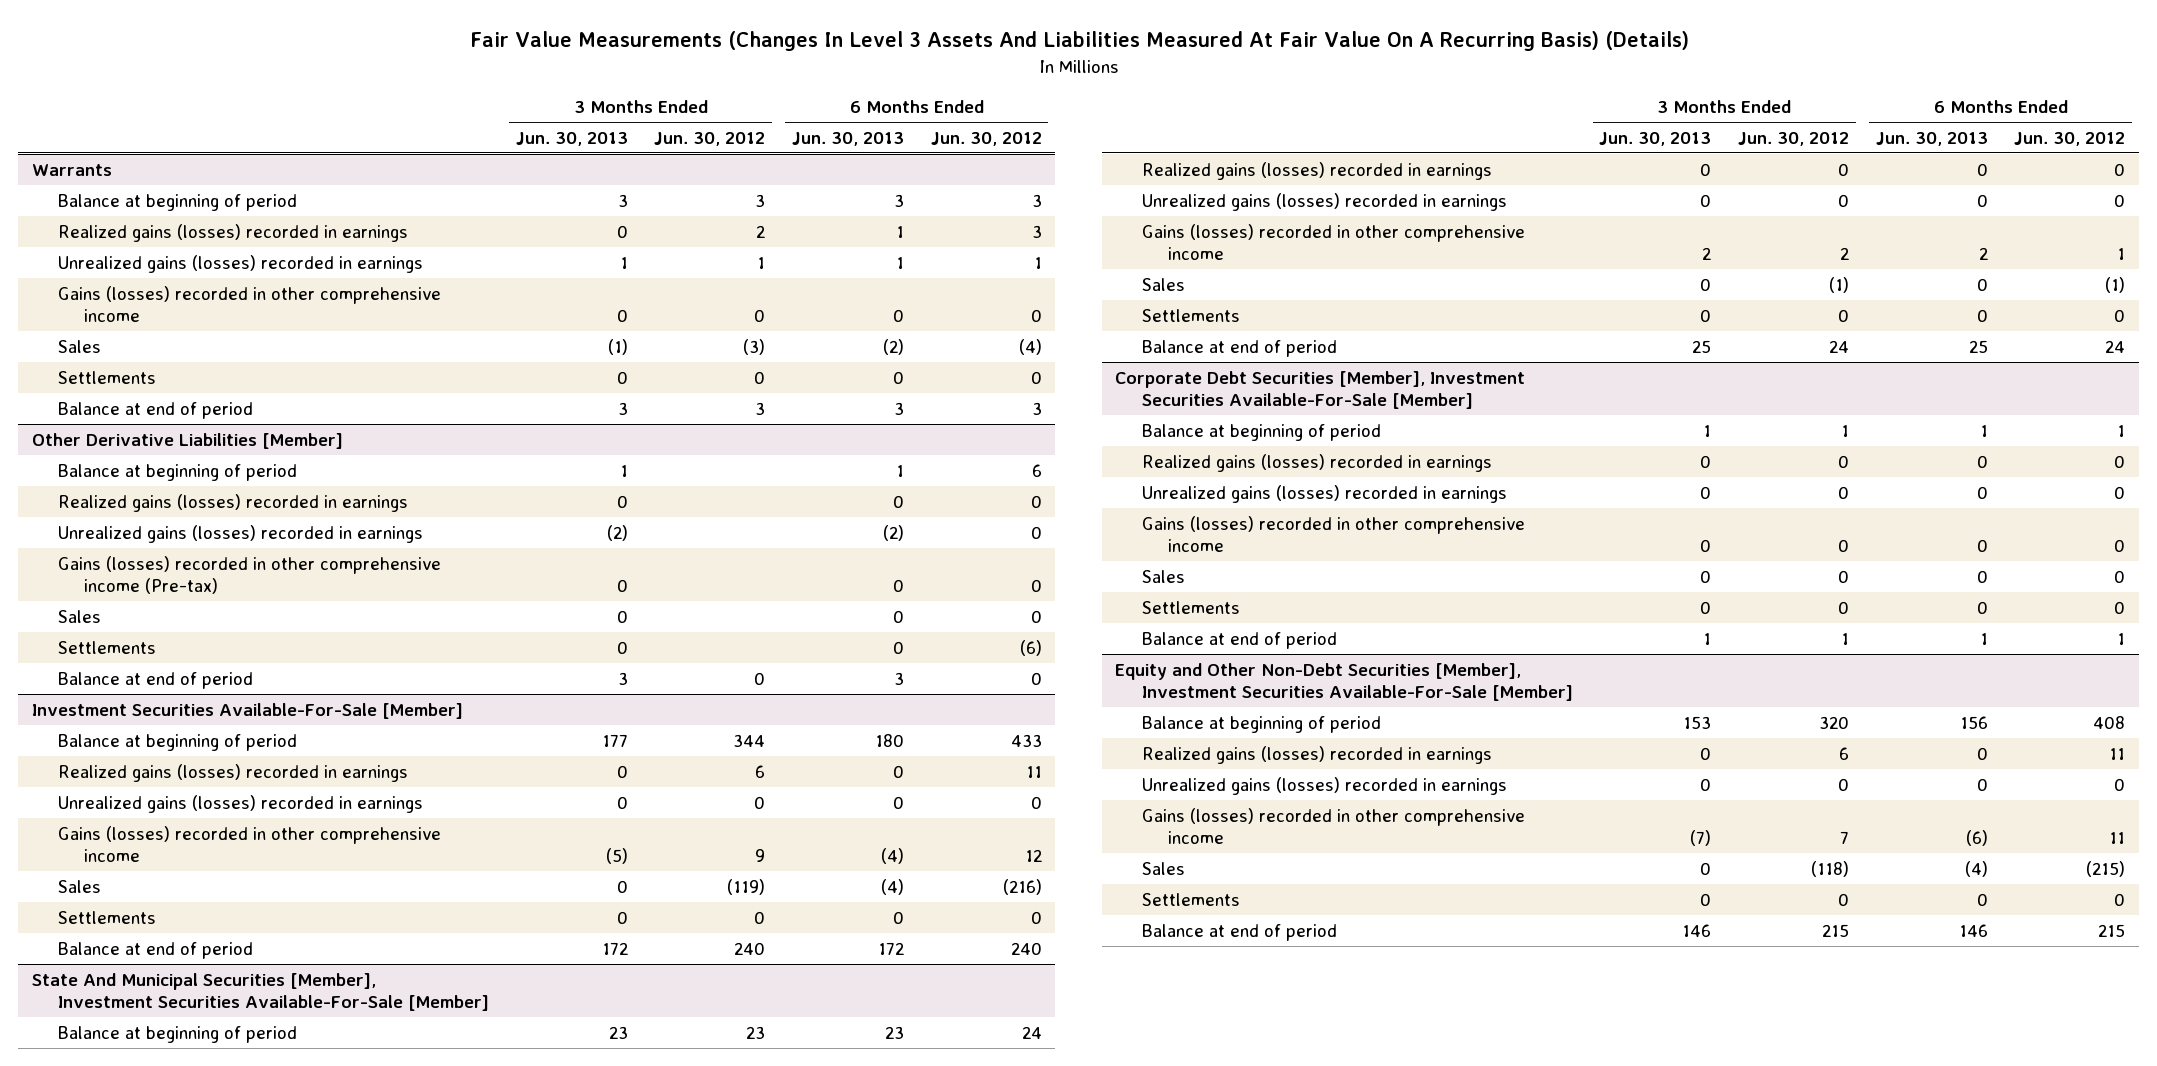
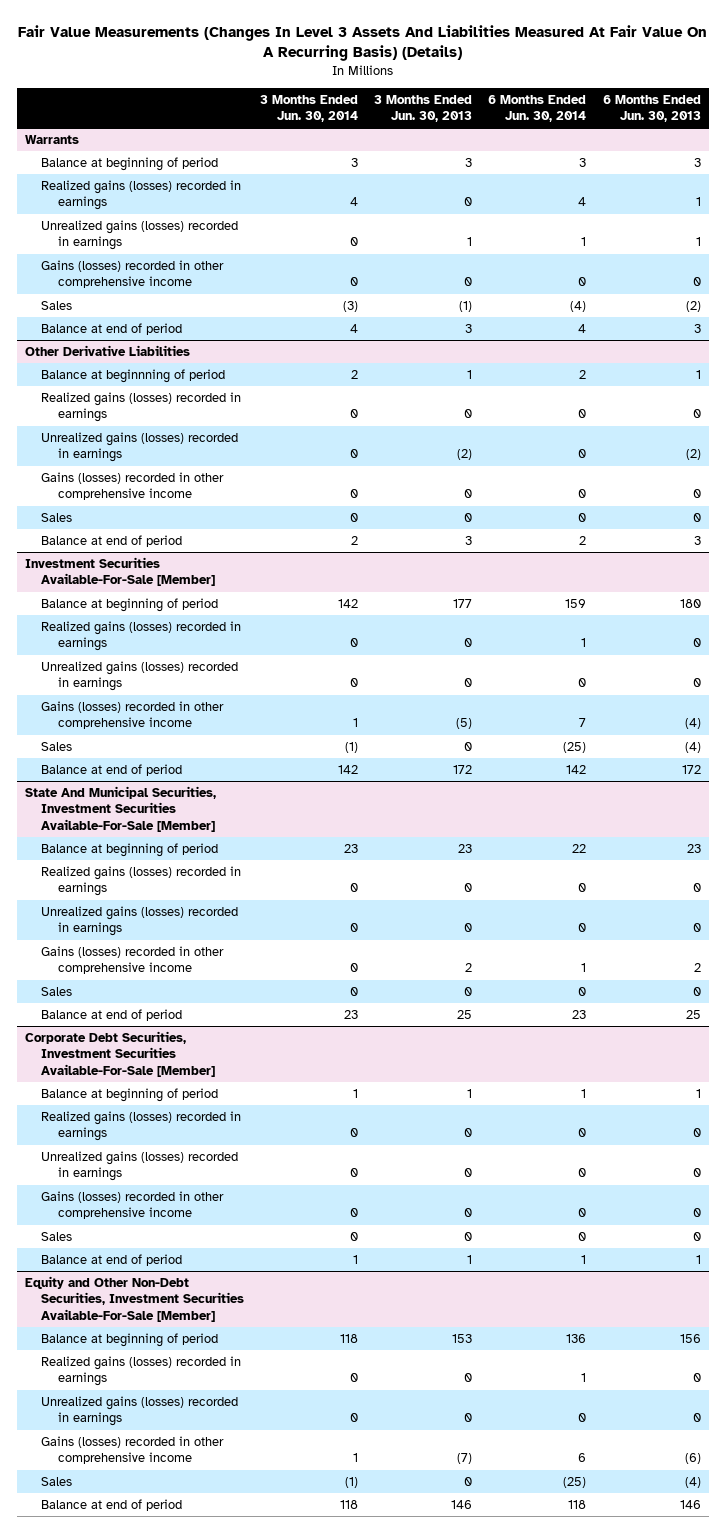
[654,131,766,146] Jun. 30, 2012 -> none
[930,131,1042,146] Jun. 30, 2012 -> none
none -> [260,94,359,122] 3 Months Ended Jun. 30, 2014
none -> [488,94,587,122] 6 Months Ended Jun. 30, 2014
[57,370,156,384] Settlements -> none
[31,432,343,449] Other Derivative Liabilities [Member] -> [24,345,190,357] Other Derivative Liabilities
[57,463,297,481] Balance at beginning of period -> [41,369,226,384] Balance at beginnning of period
[57,555,441,594] Gains (losses) recorded in other comprehensive income (Pre-tax) -> [41,472,225,501] Gains (losses) recorded in other comprehensive income
[57,640,156,654] Settlements -> none
[57,910,156,924] Settlements -> none
[31,972,489,1011] State And Municipal Securities [Member], Investment Securities Available-For-Sale [Member] -> [24,786,216,832] State And Municipal Securities, Investment Securities Available-For-Sale [Member]
[1141,308,1240,322] Settlements -> none
[1115,370,1526,409] Corporate Debt Securities [Member], Investment Securities Available-For-Sale [Member] -> [24,1031,216,1077] Corporate Debt Securities, Investment Securities Available-For-Sale [Member]
[1141,600,1240,614] Settlements -> none
[1115,662,1573,701] Equity and Other Non-Debt Securities [Member], Investment Securities Available-For-Sale [Member] -> [24,1276,245,1322] Equity and Other Non-Debt Securities, Investment Securities Available-For-Sale [Member]
[1141,892,1240,906] Settlements -> none

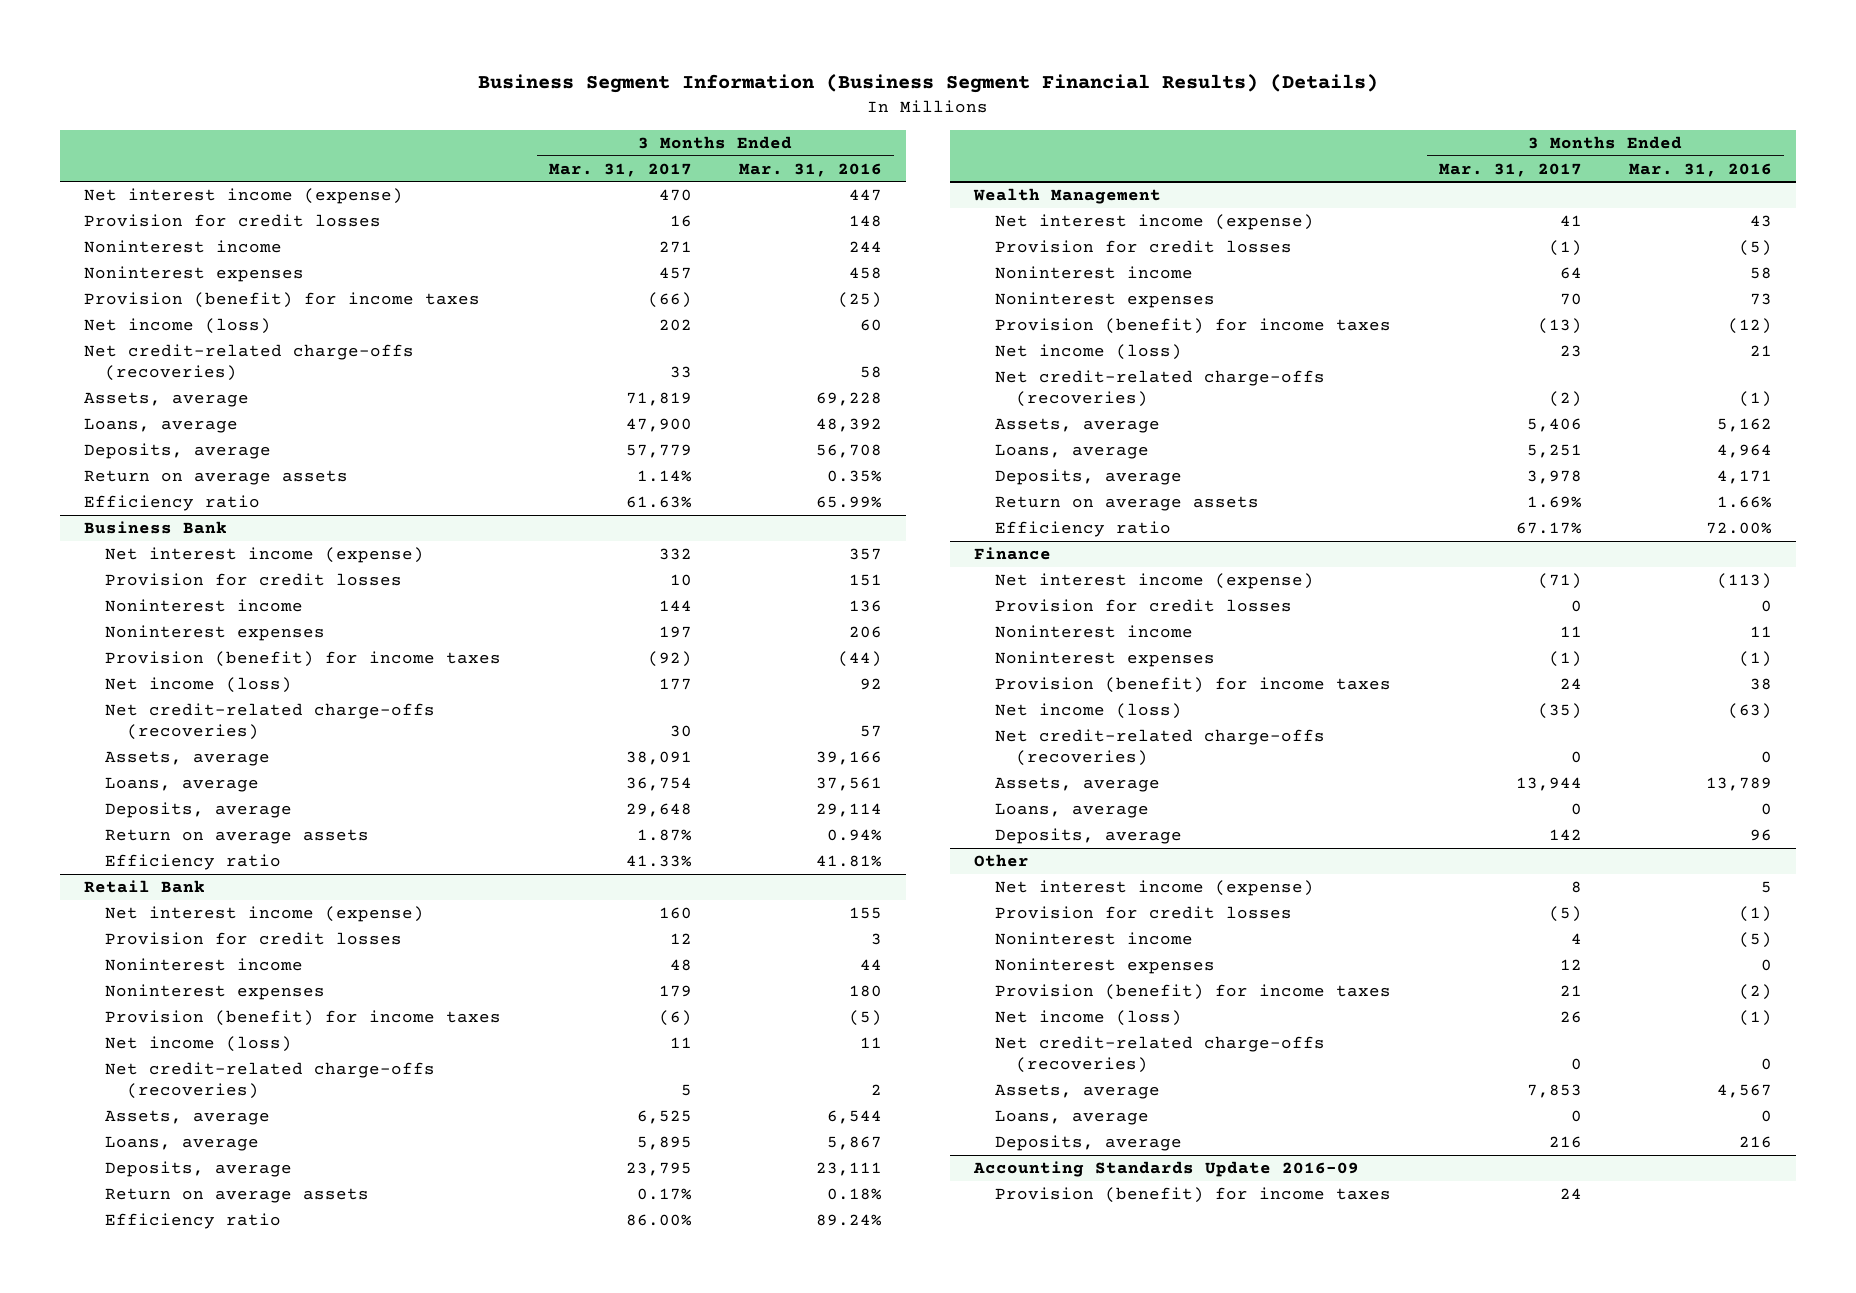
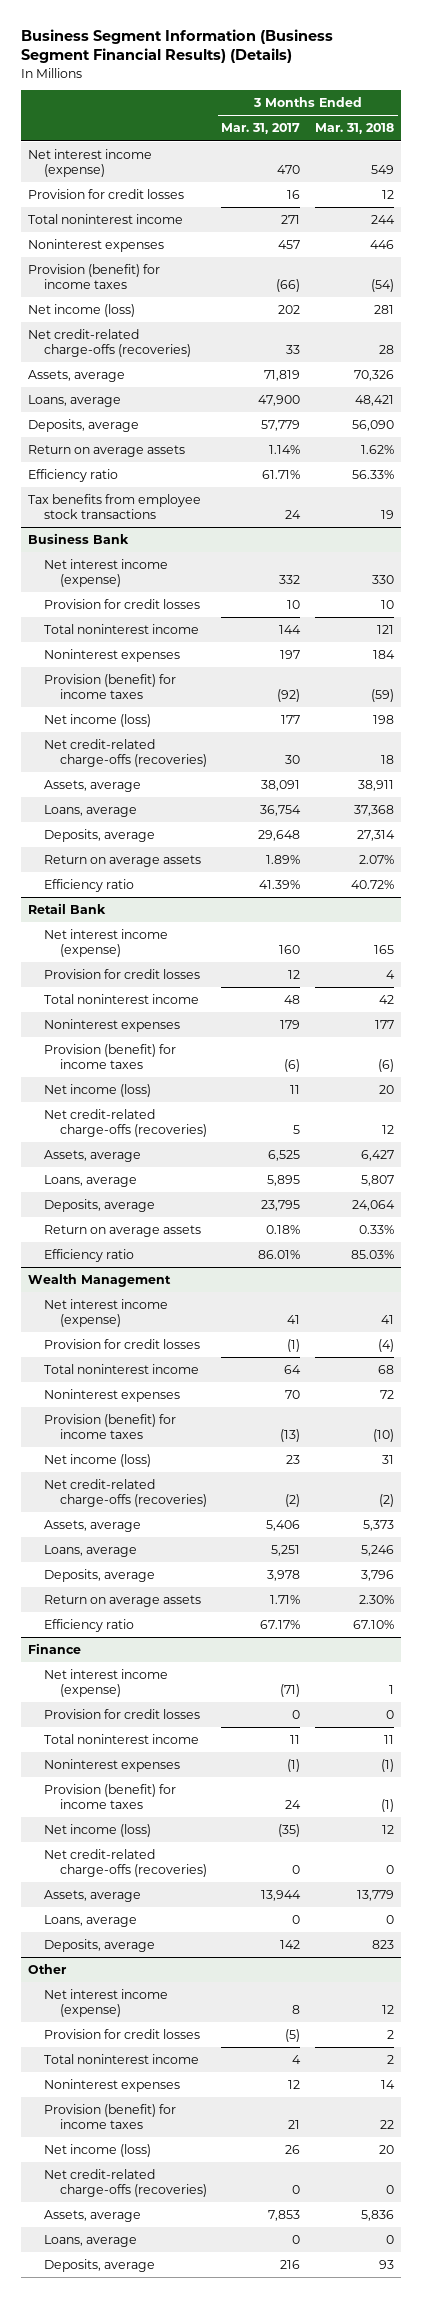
[739,162,883,177] Mar. 31, 2016 -> none
none -> [315,123,395,135] Mar. 31, 2018
[84,240,283,254] Noninterest income -> [28,213,184,224] Total noninterest income
[625,496,692,509] 61.63% -> [262,469,301,479] 61.71%
none -> [28,493,202,520] Tax benefits from employee stock transactions
[105,599,304,613] Noninterest income -> [43,623,199,634] Total noninterest income
[636,829,692,842] 1.87% -> [266,854,301,864] 1.89%
[625,855,692,868] 41.33% -> [259,879,301,889] 41.39%
[105,958,304,972] Noninterest income -> [43,993,199,1004] Total noninterest income
[636,1188,692,1201] 0.17% -> [266,1224,301,1234] 0.18%
[625,1214,692,1227] 86.00% -> [258,1249,301,1259] 86.01%
[995,266,1194,280] Noninterest income -> [43,1363,199,1374] Total noninterest income
[1526,496,1582,509] 1.69% -> [270,1594,301,1604] 1.71%
[995,625,1194,639] Noninterest income -> [43,1733,199,1744] Total noninterest income
[995,932,1194,946] Noninterest income -> [43,2053,199,2064] Total noninterest income
[972,1161,1359,1178] Accounting Standards Update 2016-09 -> none
[995,1187,1392,1204] Provision (benefit) for income taxes -> none

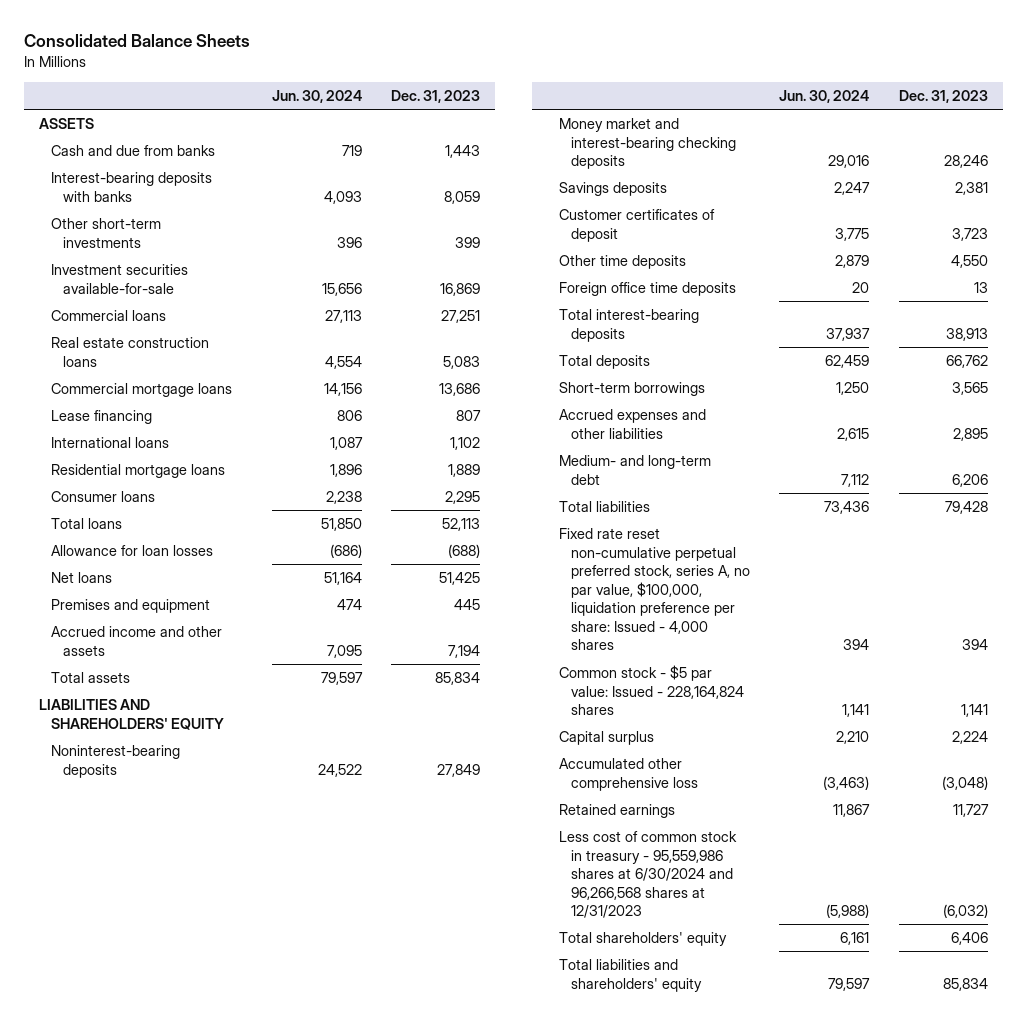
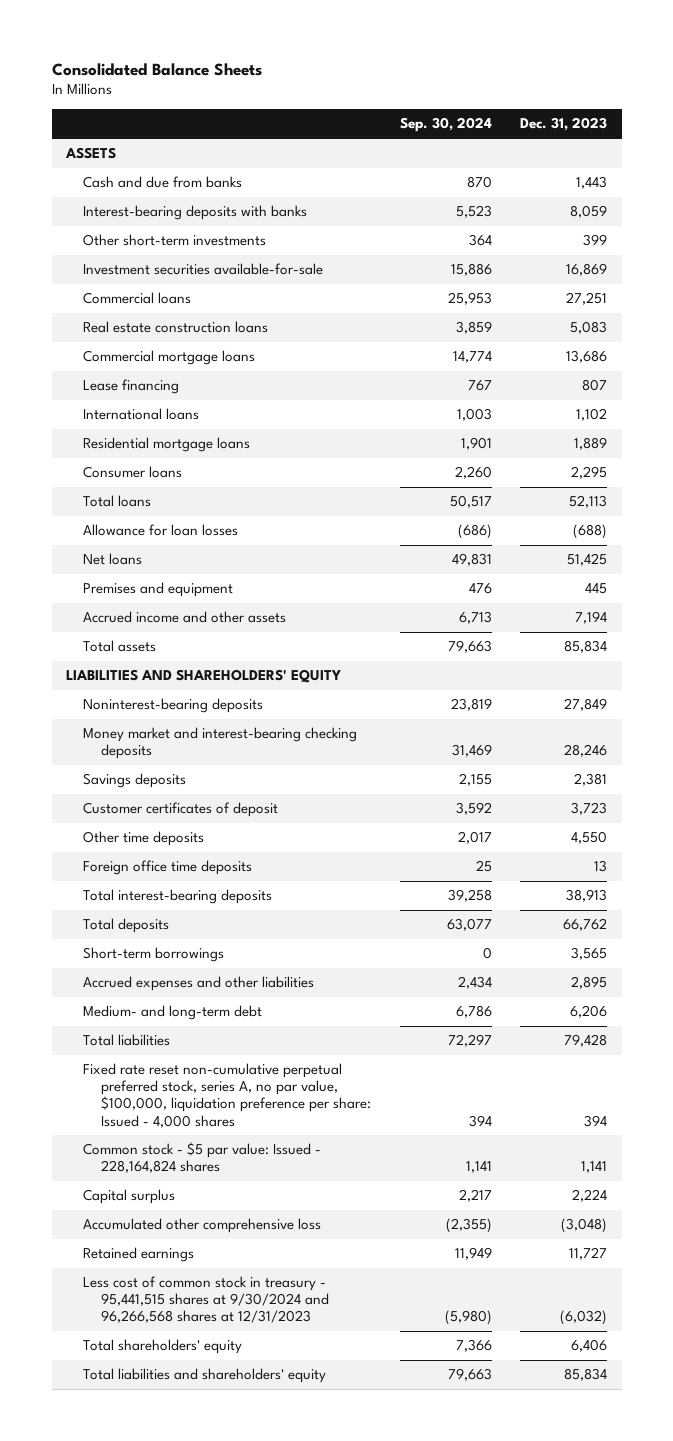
[271,89,362,103] Jun. 30, 2024 -> none
none -> [399,117,492,133] Sep. 30, 2024
[558,831,737,919] Less cost of common stock in treasury - 95,559,986 shares at 6/30/2024 and 96,266,568 shares at 12/31/2023 -> [83,1276,329,1324] Less cost of common stock in treasury - 95,441,515 shares at 9/30/2024 and 96,266,568 shares at 12/31/2023

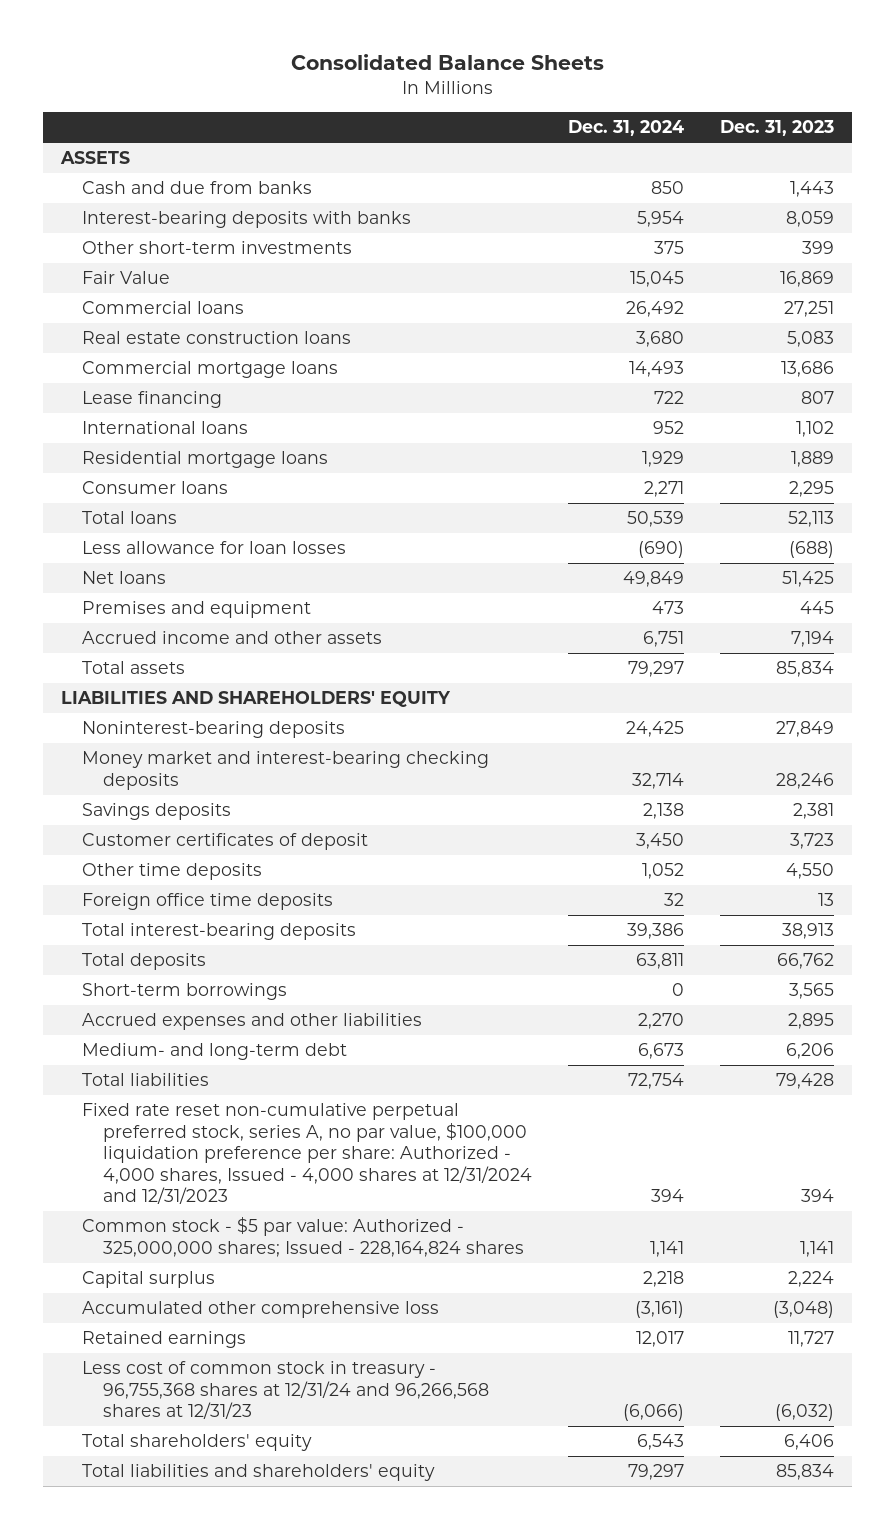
[399,117,492,133] Sep. 30, 2024 -> none
none -> [568,120,685,137] Dec. 31, 2024
[83,263,324,276] Investment securities available-for-sale -> [81,271,170,285] Fair Value
[83,524,239,537] Allowance for loan losses -> [81,541,346,555] Less allowance for loan losses
[83,1063,371,1128] Fixed rate reset non-cumulative perpetual preferred stock, series A, no par value, $100,000, liquidation preference per share: Issued - 4,000 shares -> [81,1103,533,1204] Fixed rate reset non-cumulative perpetual preferred stock, series A, no par value, $100,000 liquidation preference per share: Authorized - 4,000 shares, Issued - 4,000 shares at 12/31/2024 and 12/31/2023
[83,1142,322,1174] Common stock - $5 par value: Issued - 228,164,824 shares -> [81,1217,525,1257] Common stock - $5 par value: Authorized - 325,000,000 shares; Issued - 228,164,824 shares
[83,1276,329,1324] Less cost of common stock in treasury - 95,441,515 shares at 9/30/2024 and 96,266,568 shares at 12/31/2023 -> [81,1361,490,1420] Less cost of common stock in treasury - 96,755,368 shares at 12/31/24 and 96,266,568 shares at 12/31/23

